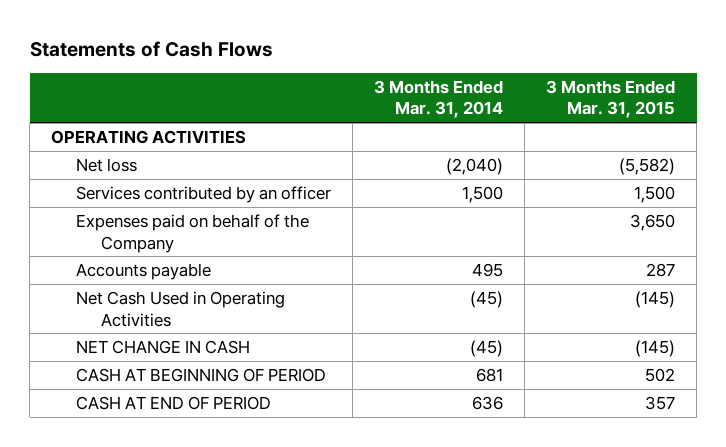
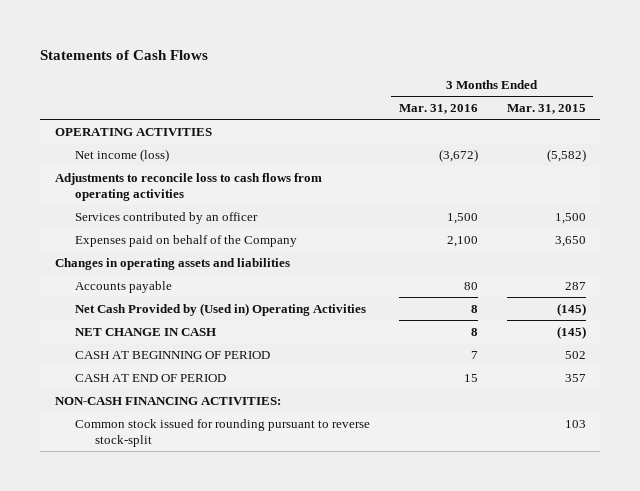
[374,79,504,119] 3 Months Ended Mar. 31, 2014 -> none
none -> [398,103,478,114] Mar. 31, 2016
[75,157,137,172] Net loss -> [74,148,169,162] Net income (loss)
none -> [54,172,322,201] Adjustments to reconcile loss to cash flows from operating activities
none -> [54,257,290,270] Changes in operating assets and liabilities
[75,290,285,327] Net Cash Used in Operating Activities -> [74,302,366,316] Net Cash Provided by (Used in) Operating Activities
none -> [54,396,281,405] NON-CASH FINANCING ACTIVITIES:
none -> [74,418,370,447] Common stock issued for rounding pursuant to reverse stock-split

